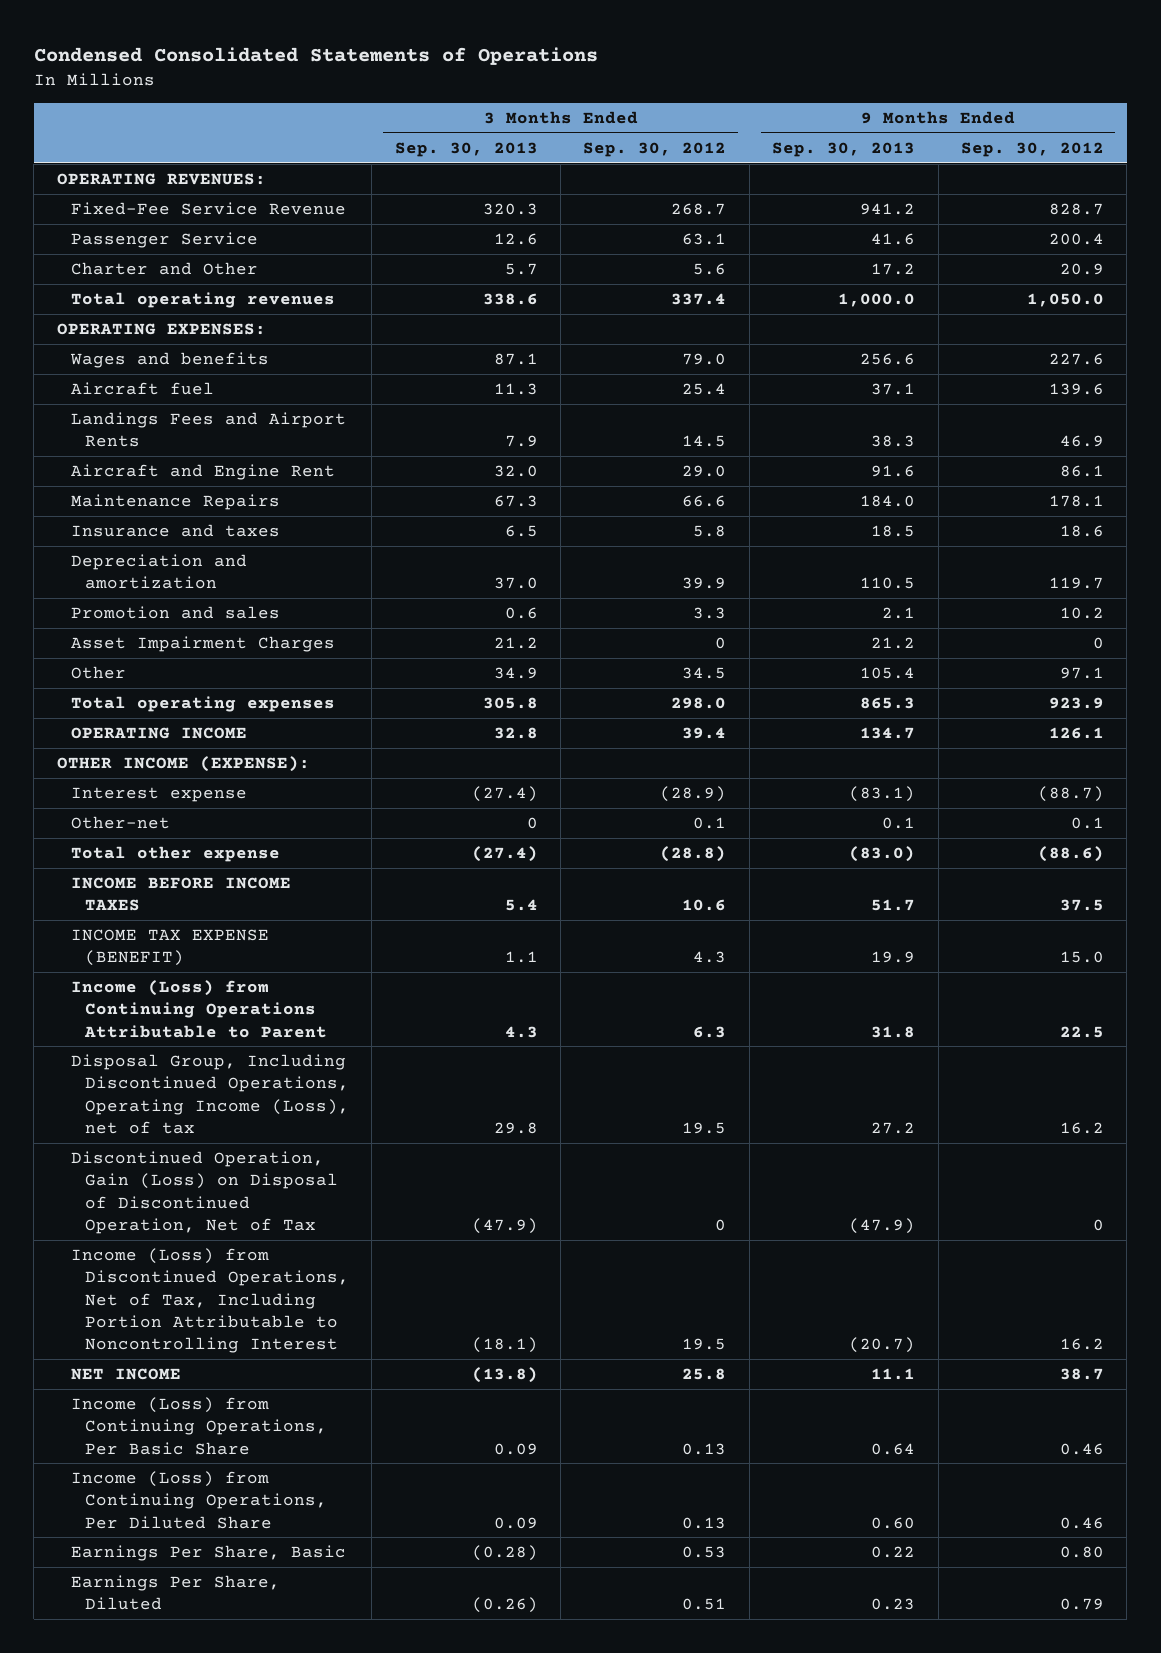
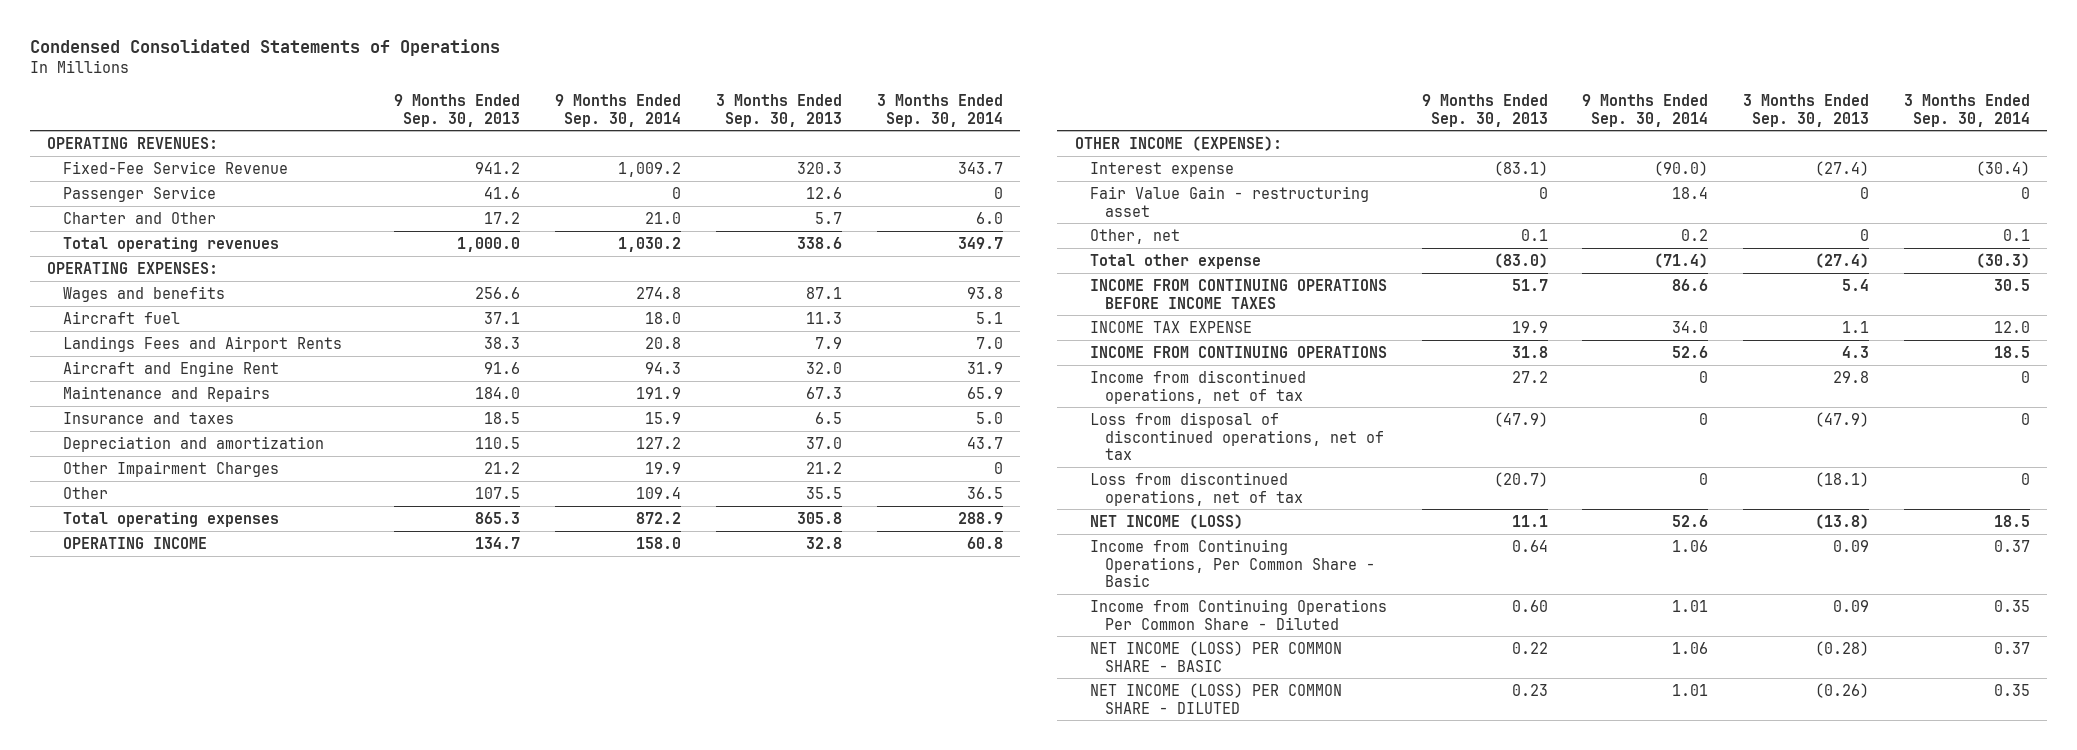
[583,141,727,157] Sep. 30, 2012 -> none
[960,141,1104,157] Sep. 30, 2012 -> none
none -> [555,93,682,127] 9 Months Ended Sep. 30, 2014
none -> [876,93,1003,127] 3 Months Ended Sep. 30, 2014
[70,494,280,511] Maintenance Repairs -> [62,385,270,402] Maintenance and Repairs
[70,606,280,620] Promotion and sales -> none
[70,636,335,653] Asset Impairment Charges -> [62,460,279,477] Other Impairment Charges
[493,667,538,680] 34.9 -> [805,486,842,499] 35.5
[860,667,916,680] 105.4 -> [475,486,521,499] 107.5
none -> [1089,185,1369,217] Fair Value Gain - restructuring asset
[70,816,170,830] Other-net -> [1089,228,1180,244] Other, net
[70,877,291,912] INCOME BEFORE INCOME TAXES -> [1089,278,1387,309] INCOME FROM CONTINUING OPERATIONS BEFORE INCOME TAXES
[70,929,269,967] INCOME TAX EXPENSE (BENEFIT) -> [1089,320,1252,333] INCOME TAX EXPENSE
[70,980,327,1038] Income (Loss) from Continuing Operations Attributable to Parent -> [1089,345,1387,358] INCOME FROM CONTINUING OPERATIONS
[70,1054,349,1134] Disposal Group, Including Discontinued Operations, Operating Income (Loss), net of tax -> [1089,369,1306,404] Income from discontinued operations, net of tax
[70,1151,338,1234] Discontinued Operation, Gain (Loss) on Disposal of Discontinued Operation, Net of Tax -> [1089,411,1385,461] Loss from disposal of discontinued operations, net of tax
[70,1248,349,1354] Income (Loss) from Discontinued Operations, Net of Tax, Including Portion Attributable to Noncontrolling Interest -> [1089,471,1304,506] Loss from discontinued operations, net of tax
[70,1368,181,1381] NET INCOME -> [1089,513,1243,529] NET INCOME (LOSS)
[70,1397,327,1455] Income (Loss) from Continuing Operations, Per Basic Share -> [1089,538,1376,588] Income from Continuing Operations, Per Common Share - Basic
[70,1471,327,1529] Income (Loss) from Continuing Operations, Per Diluted Share -> [1089,598,1387,630] Income from Continuing Operations Per Common Share - Diluted
[70,1545,346,1562] Earnings Per Share, Basic -> [1089,640,1342,672] NET INCOME (LOSS) PER COMMON SHARE - BASIC
[70,1575,280,1611] Earnings Per Share, Diluted -> [1089,682,1342,714] NET INCOME (LOSS) PER COMMON SHARE - DILUTED

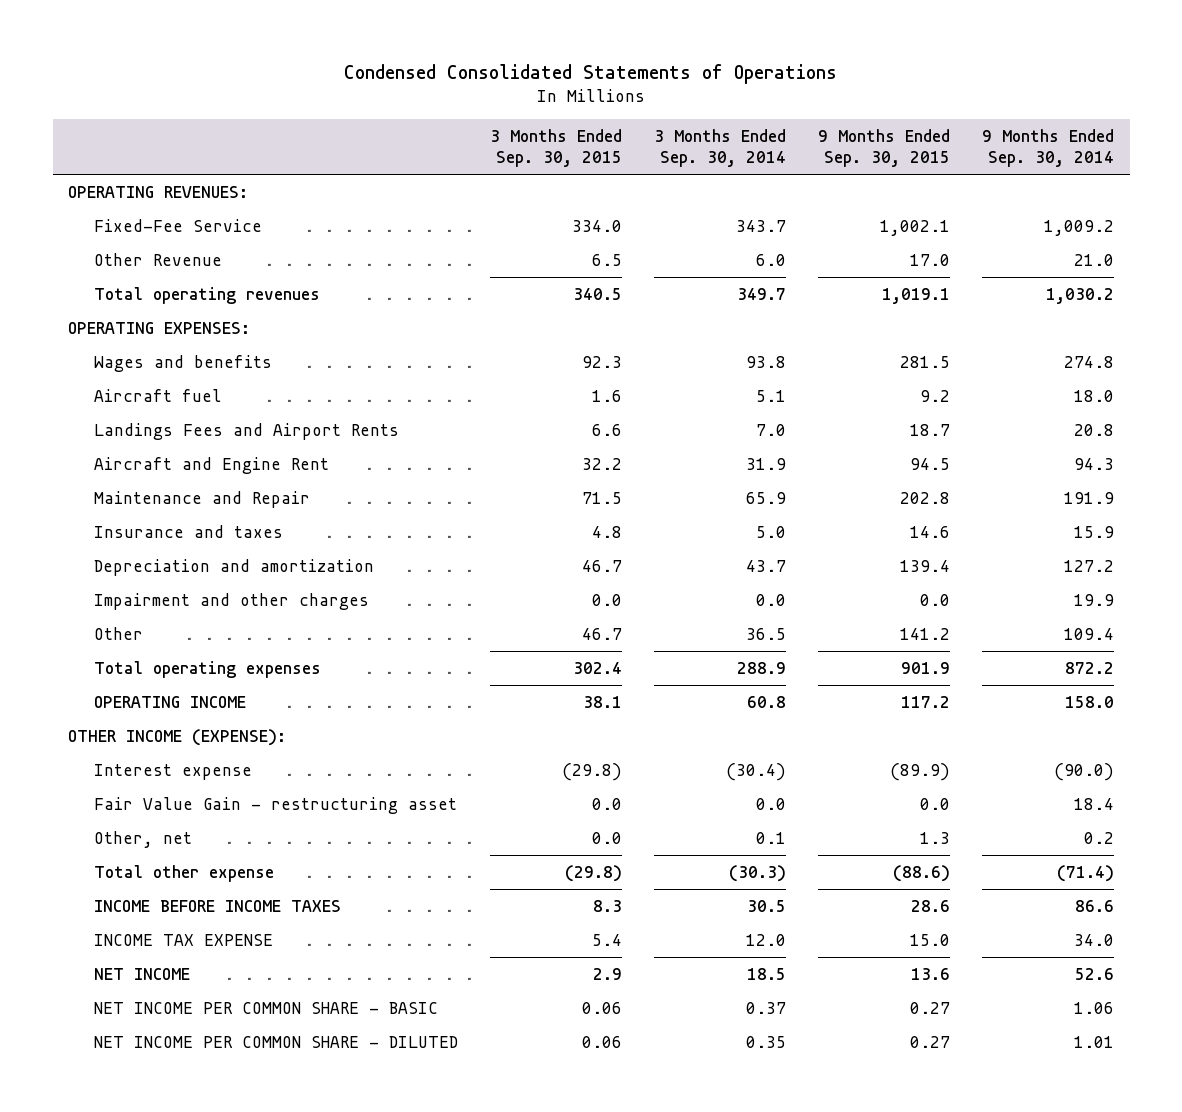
[394,93,521,127] 9 Months Ended Sep. 30, 2013 -> none
[715,93,842,127] 3 Months Ended Sep. 30, 2013 -> none
none -> [489,129,622,168] 3 Months Ended Sep. 30, 2015
none -> [817,129,950,168] 9 Months Ended Sep. 30, 2015
[62,185,216,202] Passenger Service -> none
[62,160,288,174] Fixed-Fee Service Revenue -> [94,218,263,232] Fixed-Fee Service
[62,211,216,224] Charter and Other -> [94,252,223,266] Other Revenue
[62,385,270,402] Maintenance and Repairs -> [94,490,311,508] Maintenance and Repair
[62,460,279,477] Other Impairment Charges -> [94,592,370,610] Impairment and other charges
[993,461,1003,474] 0 -> [755,593,786,606] 0.0
[2020,186,2030,199] 0 -> [755,797,786,810] 0.0
[1089,278,1387,309] INCOME FROM CONTINUING OPERATIONS BEFORE INCOME TAXES -> [94,899,342,912] INCOME BEFORE INCOME TAXES
[1089,345,1387,358] INCOME FROM CONTINUING OPERATIONS -> none
[1089,369,1306,404] Income from discontinued operations, net of tax -> none
[1089,411,1385,461] Loss from disposal of discontinued operations, net of tax -> none
[1089,471,1304,506] Loss from discontinued operations, net of tax -> none
[1089,538,1376,588] Income from Continuing Operations, Per Common Share - Basic -> none
[1089,598,1387,630] Income from Continuing Operations Per Common Share - Diluted -> none
[1089,513,1243,529] NET INCOME (LOSS) -> [94,967,191,980] NET INCOME
[1089,640,1342,672] NET INCOME (LOSS) PER COMMON SHARE - BASIC -> [94,1001,439,1014] NET INCOME PER COMMON SHARE - BASIC
[1089,682,1342,714] NET INCOME (LOSS) PER COMMON SHARE - DILUTED -> [94,1035,459,1048] NET INCOME PER COMMON SHARE - DILUTED

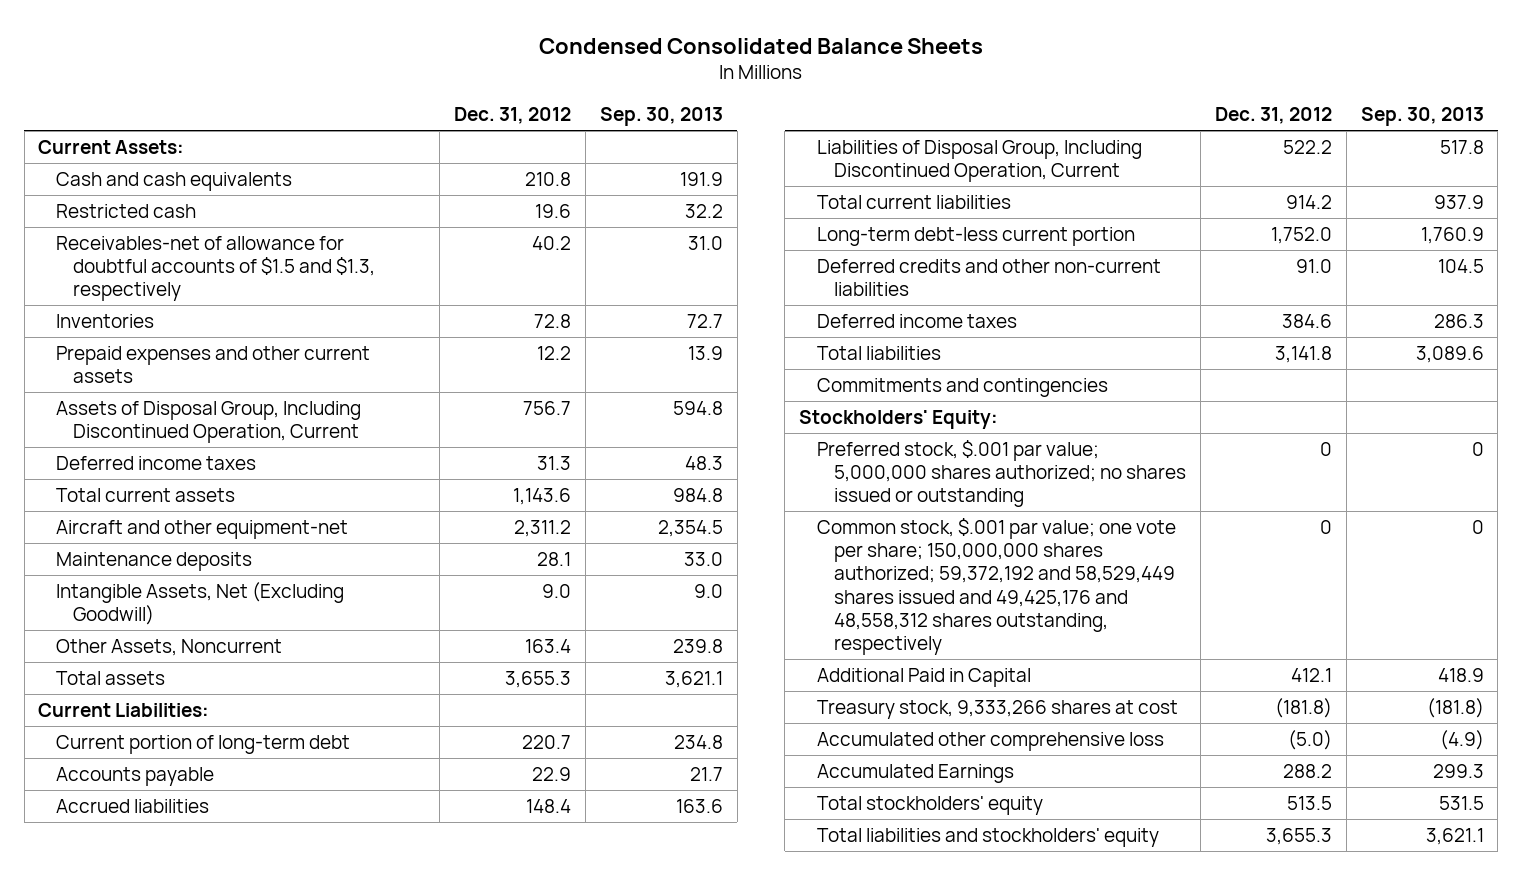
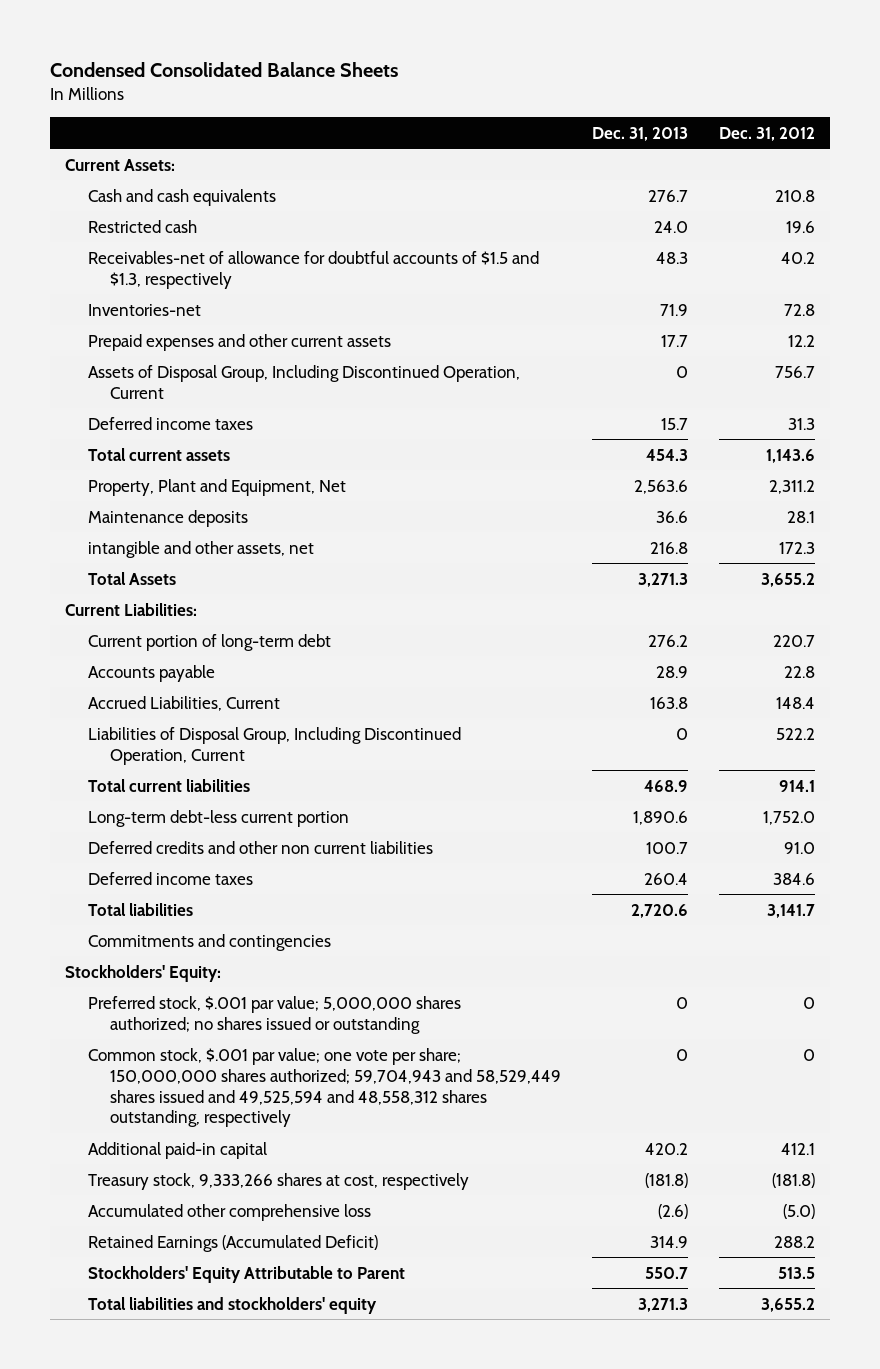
[599,107,723,127] Sep. 30, 2013 -> none
none -> [591,126,688,141] Dec. 31, 2013
[55,313,154,328] Inventories -> [87,303,201,316] Inventories-net
[55,519,348,539] Aircraft and other equipment-net -> [87,478,346,496] Property, Plant and Equipment, Net
[55,581,344,626] Intangible Assets, Net (Excluding Goodwill) -> none
[55,638,282,656] Other Assets, Noncurrent -> none
none -> [87,540,314,558] intangible and other assets, net
[55,670,165,685] Total assets -> [87,571,176,585] Total Assets
[504,670,571,688] 3,655.3 -> [760,572,815,587] 3,655.2
[531,766,571,781] 22.9 -> [783,665,815,678] 22.8
[55,798,209,813] Accrued liabilities -> [87,695,280,711] Accrued Liabilities, Current
[1285,194,1332,209] 914.2 -> [778,779,815,792] 914.1
[816,258,1161,297] Deferred credits and other non-current liabilities -> [87,840,433,854] Deferred credits and other non current liabilities
[1274,345,1332,363] 3,141.8 -> [766,903,815,918] 3,141.7
[816,517,1176,655] Common stock, $.001 par value; one vote per share; 150,000,000 shares authorized; 59,372,192 and 58,529,449 shares issued and 49,425,176 and 48,558,312 shares outstanding, respectively -> [87,1047,561,1128] Common stock, $.001 par value; one vote per share; 150,000,000 shares authorized; 59,704,943 and 58,529,449 shares issued and 49,525,594 and 48,558,312 shares outstanding, respectively
[816,667,1031,687] Additional Paid in Capital -> [87,1141,267,1159] Additional paid-in capital
[816,699,1178,719] Treasury stock, 9,333,266 shares at cost -> [87,1172,469,1190] Treasury stock, 9,333,266 shares at cost, respectively
[816,763,1014,783] Accumulated Earnings -> [87,1234,378,1252] Retained Earnings (Accumulated Deficit)
[816,795,1043,815] Total stockholders' equity -> [87,1265,405,1283] Stockholders' Equity Attributable to Parent
[1265,827,1332,845] 3,655.3 -> [760,1297,815,1312] 3,655.2

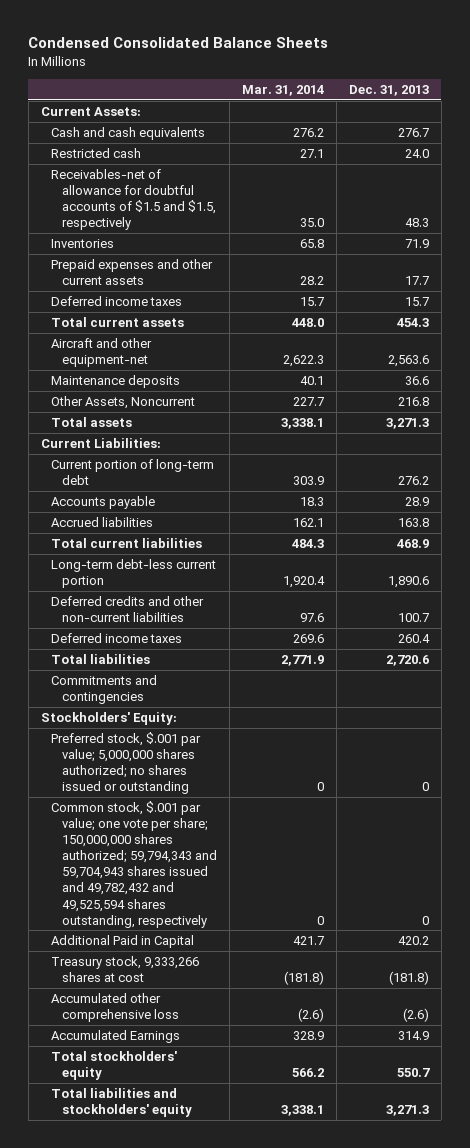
[718,126,815,141] Dec. 31, 2012 -> none
none -> [241,84,324,96] Mar. 31, 2014
[87,250,539,289] Receivables-net of allowance for doubtful accounts of $1.5 and $1.3, respectively -> [51,168,216,231] Receivables-net of allowance for doubtful accounts of $1.5 and $1.5, respectively
[87,303,201,316] Inventories-net -> [51,238,115,248] Inventories
[87,364,520,399] Assets of Disposal Group, Including Discontinued Operation, Current -> none
[87,478,346,496] Property, Plant and Equipment, Net -> [51,337,153,368] Aircraft and other equipment-net
[87,540,314,558] intangible and other assets, net -> [51,395,196,409] Other Assets, Noncurrent
[87,571,176,585] Total Assets -> [51,416,133,427] Total assets
[87,726,461,765] Liabilities of Disposal Group, Including Discontinued Operation, Current -> none
[87,695,280,711] Accrued Liabilities, Current -> [51,516,154,527] Accrued liabilities
[87,840,433,854] Deferred credits and other non current liabilities -> [51,595,205,623] Deferred credits and other non-current liabilities
[87,1047,561,1128] Common stock, $.001 par value; one vote per share; 150,000,000 shares authorized; 59,704,943 and 58,529,449 shares issued and 49,525,594 and 48,558,312 shares outstanding, respectively -> [51,800,217,928] Common stock, $.001 par value; one vote per share; 150,000,000 shares authorized; 59,794,343 and 59,704,943 shares issued and 49,782,432 and 49,525,594 shares outstanding, respectively
[87,1141,267,1159] Additional paid-in capital -> [51,934,195,948] Additional Paid in Capital
[87,1172,469,1190] Treasury stock, 9,333,266 shares at cost, respectively -> [51,955,200,983] Treasury stock, 9,333,266 shares at cost
[87,1234,378,1252] Retained Earnings (Accumulated Deficit) -> [51,1029,181,1043] Accumulated Earnings
[87,1265,405,1283] Stockholders' Equity Attributable to Parent -> [51,1050,178,1081] Total stockholders' equity

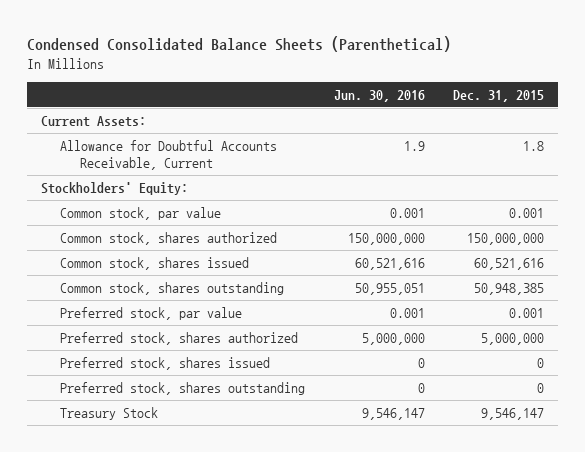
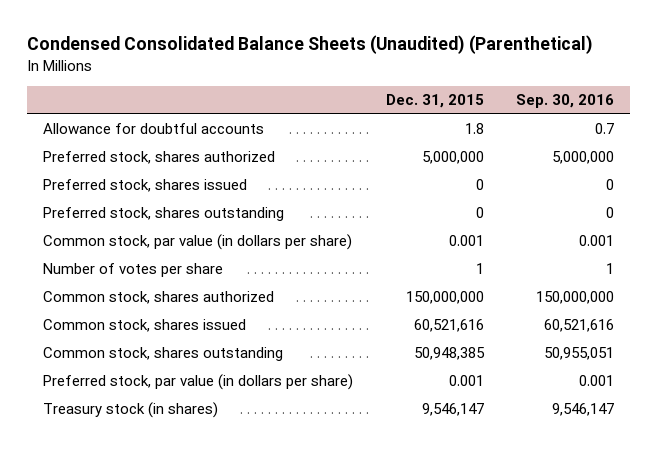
[27,36,452,53] Condensed Consolidated Balance Sheets (Parenthetical) -> [27,35,594,55] Condensed Consolidated Balance Sheets (Unaudited) (Parenthetical)
[333,90,425,103] Jun. 30, 2016 -> none
none -> [516,94,615,109] Sep. 30, 2016
[41,115,147,127] Current Assets: -> none
[41,181,189,195] Stockholders' Equity: -> none
[60,206,222,220] Common stock, par value -> none
[60,306,243,320] Preferred stock, par value -> none
[60,139,278,171] Allowance for Doubtful Accounts Receivable, Current -> [43,123,265,135] Allowance for doubtful accounts
none -> [43,234,353,251] Common stock, par value (in dollars per share)
none -> [43,263,224,278] Number of votes per share
[60,231,278,245] Common stock, shares authorized -> [43,291,275,305] Common stock, shares authorized
[60,256,250,270] Common stock, shares issued -> [43,319,247,333] Common stock, shares issued
[60,281,285,295] Common stock, shares outstanding -> [43,347,284,362] Common stock, shares outstanding
none -> [43,374,354,391] Preferred stock, par value (in dollars per share)
[60,406,159,420] Treasury Stock -> [43,402,219,419] Treasury stock (in shares)

